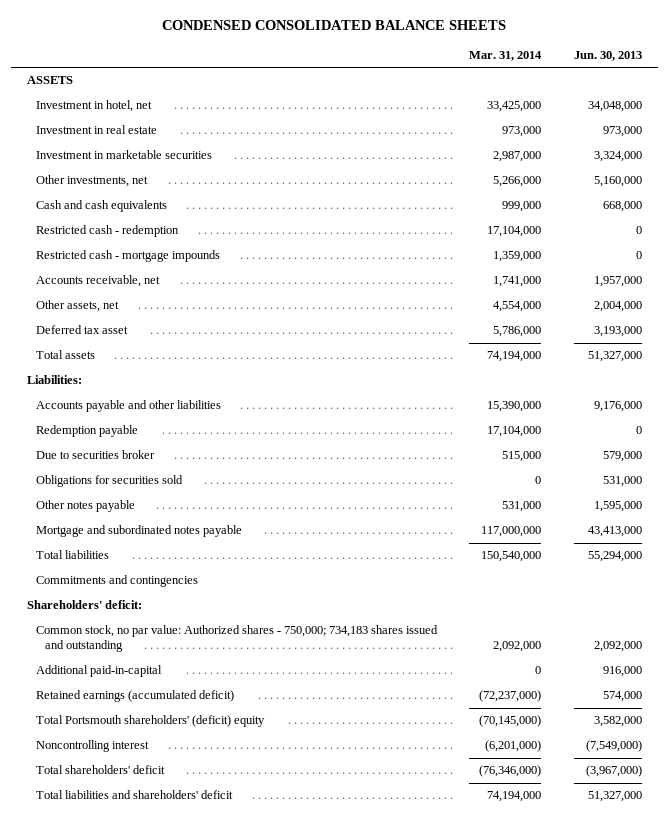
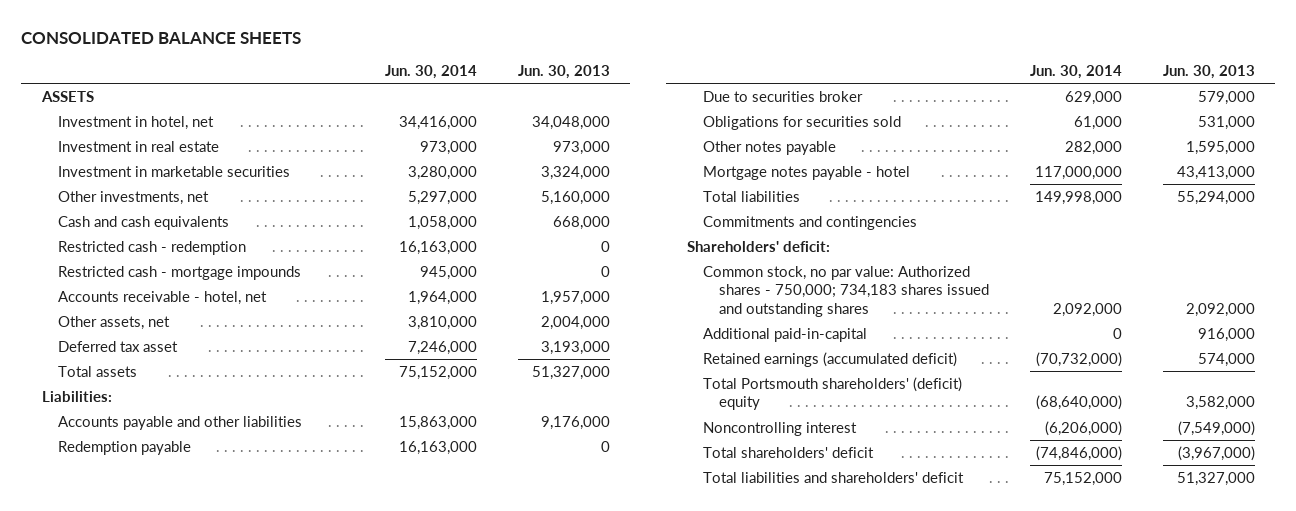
[162,20,507,31] CONDENSED CONSOLIDATED BALANCE SHEETS -> [21,31,302,44] CONSOLIDATED BALANCE SHEETS
[469,51,543,62] Mar. 31, 2014 -> none
none -> [384,64,477,79] Jun. 30, 2014
[36,275,161,288] Accounts receivable, net -> [57,290,267,305] Accounts receivable - hotel, net
[36,525,243,538] Mortgage and subordinated notes payable -> [702,165,910,180] Mortgage notes payable - hotel
[36,625,439,653] Common stock, no par value: Authorized shares - 750,000; 734,183 shares issued and outstanding -> [702,265,989,318] Common stock, no par value: Authorized shares - 750,000; 734,183 shares issued and outstanding shares

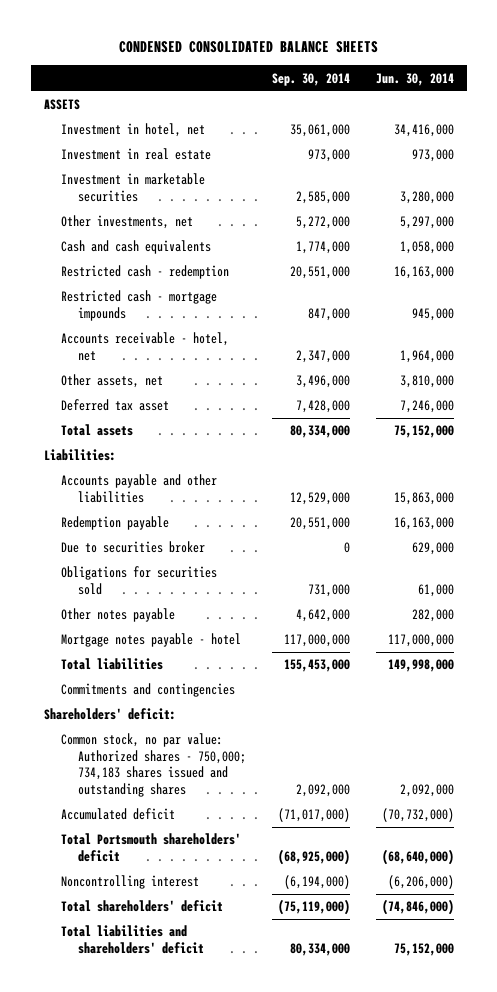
[21,31,302,44] CONSOLIDATED BALANCE SHEETS -> [118,40,378,53] CONDENSED CONSOLIDATED BALANCE SHEETS
[517,64,610,79] Jun. 30, 2013 -> none
none -> [271,72,350,86] Sep. 30, 2014
[702,327,867,342] Additional paid-in-capital -> none
[702,351,957,367] Retained earnings (accumulated deficit) -> [60,808,175,821] Accumulated deficit
[702,376,962,411] Total Portsmouth shareholders' (deficit) equity -> [60,833,241,862] Total Portsmouth shareholders' deficit

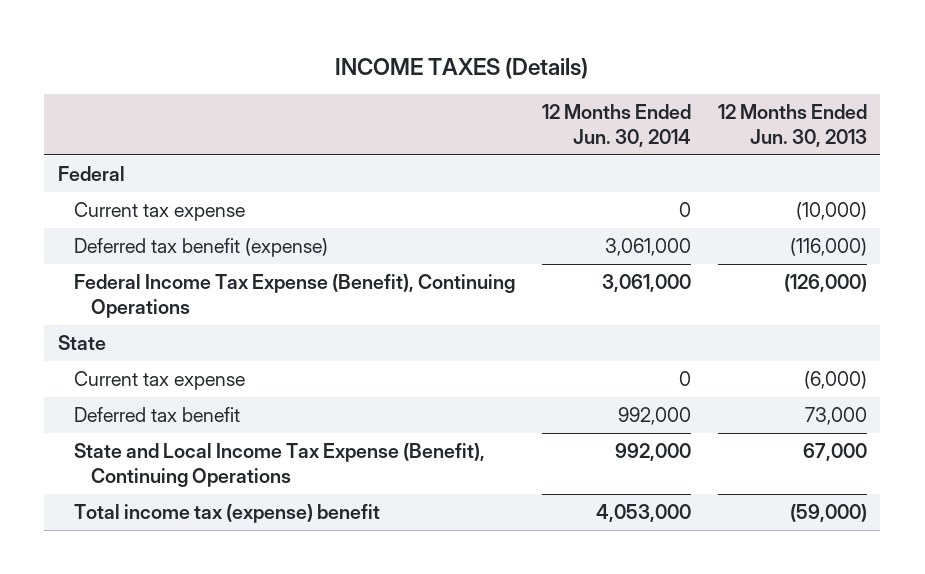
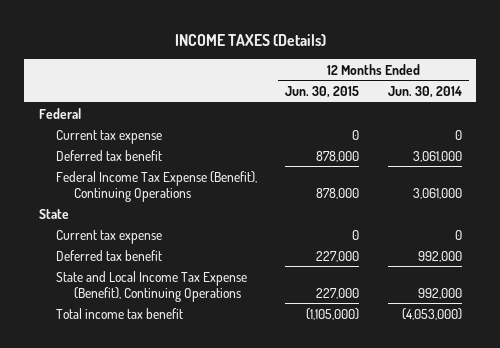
[718,104,868,148] 12 Months Ended Jun. 30, 2013 -> none
none -> [285,86,360,99] Jun. 30, 2015
[74,238,329,258] Deferred tax benefit (expense) -> [56,149,163,161] Deferred tax benefit
[74,504,381,524] Total income tax (expense) benefit -> [56,307,184,319] Total income tax benefit
[596,504,692,523] 4,053,000 -> [401,307,462,320] (4,053,000)

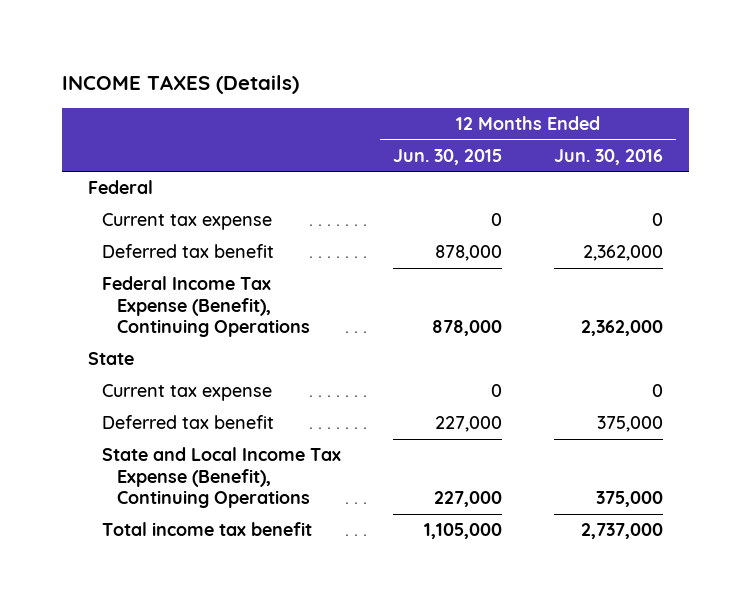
[387,86,462,99] Jun. 30, 2014 -> none
none -> [554,148,664,165] Jun. 30, 2016
[306,307,360,320] (1,105,000) -> [424,523,503,540] 1,105,000

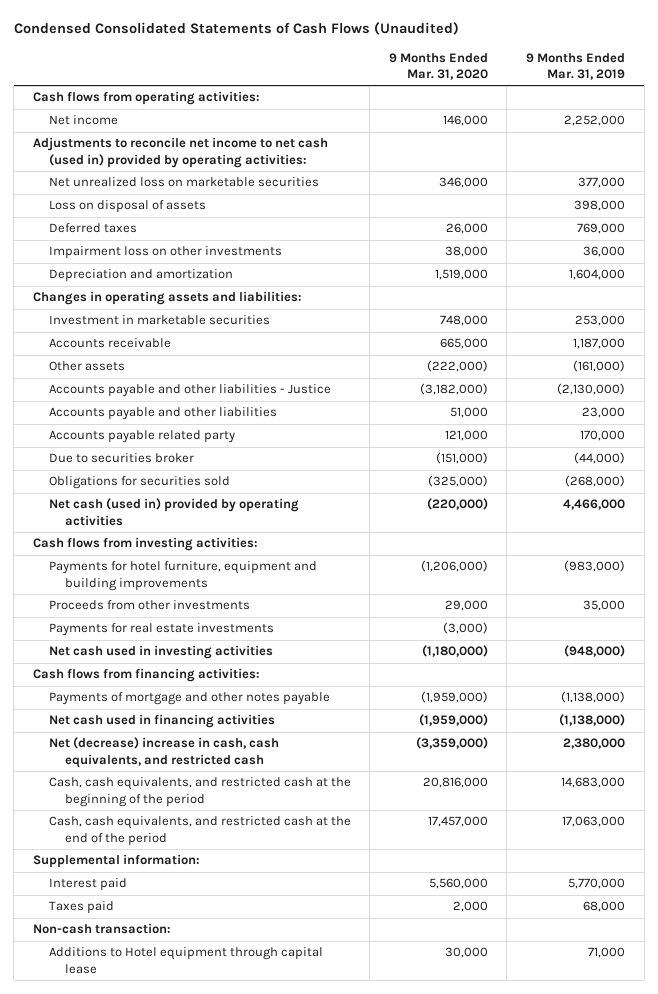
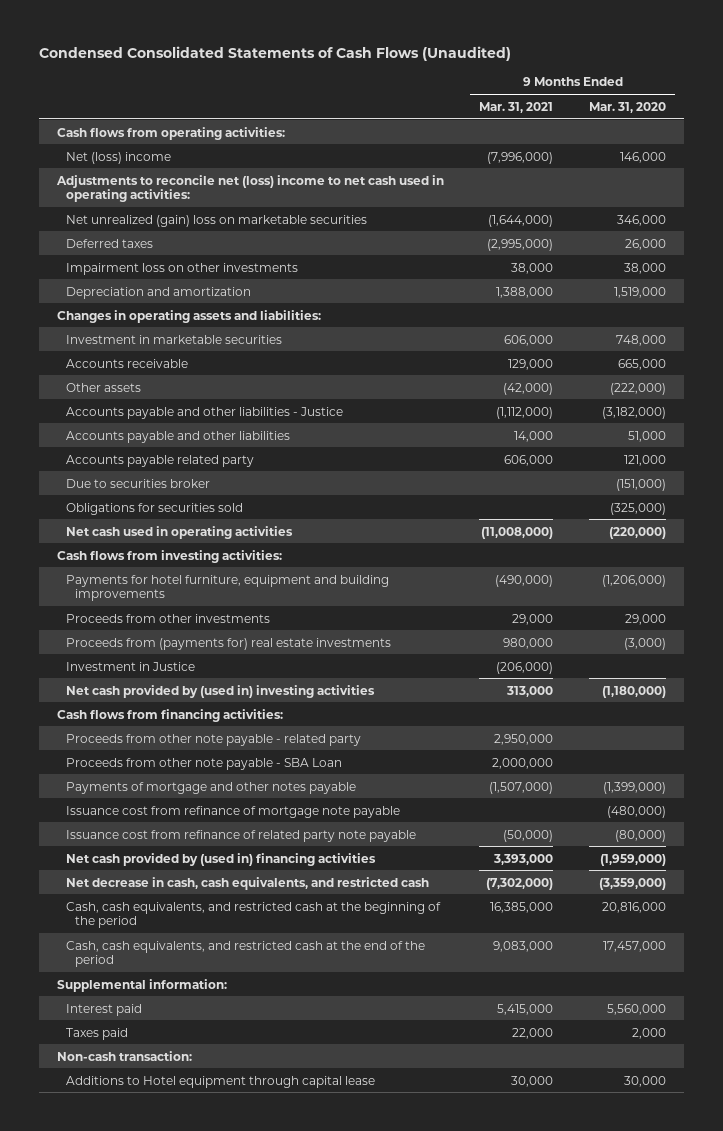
[525,52,625,81] 9 Months Ended Mar. 31, 2019 -> none
none -> [479,101,554,113] Mar. 31, 2021
[48,200,206,214] Loss on disposal of assets -> none
[48,115,118,126] Net income -> [65,151,171,164] Net (loss) income
[32,137,328,168] Adjustments to reconcile net income to net cash (used in) provided by operating activities: -> [55,174,444,203] Adjustments to reconcile net (loss) income to net cash used in operating activities:
[48,177,319,188] Net unrealized loss on marketable securities -> [65,214,367,227] Net unrealized (gain) loss on marketable securities
[48,498,299,526] Net cash (used in) provided by operating activities -> [65,525,293,539] Net cash used in operating activities
[48,623,274,637] Payments for real estate investments -> [65,637,391,650] Proceeds from (payments for) real estate investments
none -> [65,661,195,671] Investment in Justice
[48,645,273,660] Net cash used in investing activities -> [65,684,375,698] Net cash provided by (used in) investing activities
none -> [65,733,361,746] Proceeds from other note payable - related party
none -> [65,757,342,770] Proceeds from other note payable - SBA Loan
[420,691,488,704] (1,959,000) -> [603,781,667,794] (1,399,000)
none -> [65,805,400,818] Issuance cost from refinance of mortgage note payable
none -> [65,829,416,842] Issuance cost from refinance of related party note payable
[48,714,275,729] Net cash used in financing activities -> [65,852,376,866] Net cash provided by (used in) financing activities
[48,737,279,768] Net (decrease) increase in cash, cash equivalents, and restricted cash -> [65,876,429,890] Net decrease in cash, cash equivalents, and restricted cash

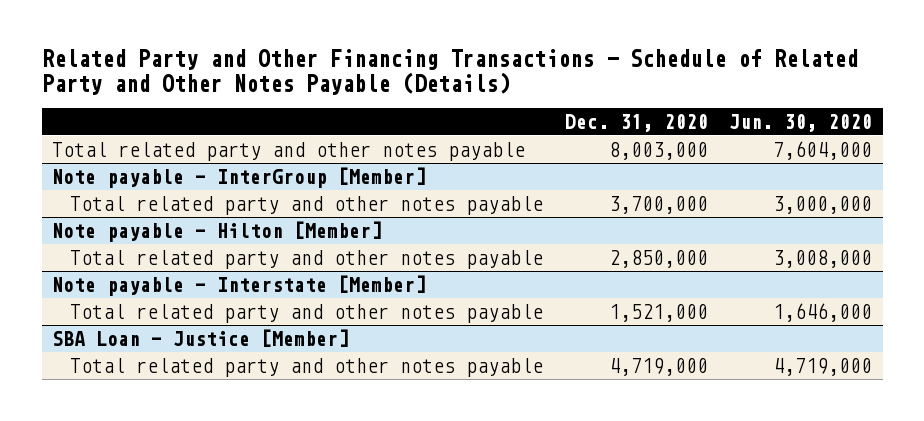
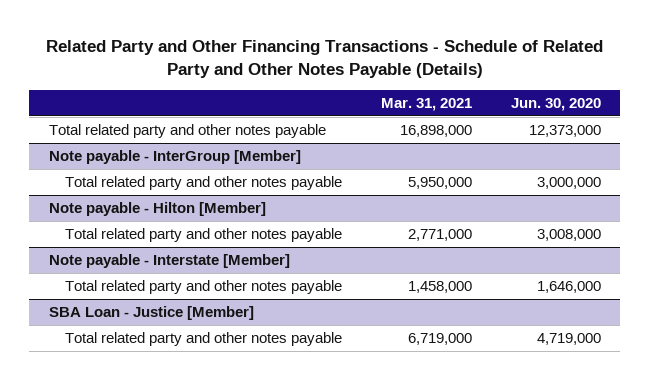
[564,113,708,132] Dec. 31, 2020 -> none
none -> [380,98,472,112] Mar. 31, 2021
[773,140,873,160] 7,604,000 -> [528,124,601,137] 12,373,000

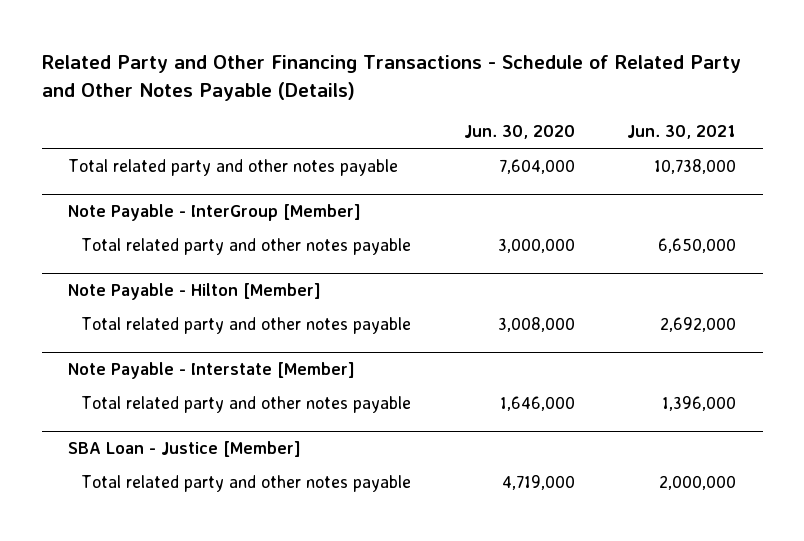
[380,98,472,112] Mar. 31, 2021 -> none
none -> [627,125,737,140] Jun. 30, 2021
[528,124,601,137] 12,373,000 -> [498,159,575,175] 7,604,000
[48,149,301,164] Note payable - InterGroup [Member] -> [68,204,362,222] Note Payable - InterGroup [Member]
[48,201,266,216] Note payable - Hilton [Member] -> [68,283,322,301] Note Payable - Hilton [Member]
[48,253,290,268] Note payable - Interstate [Member] -> [68,362,356,380] Note Payable - Interstate [Member]

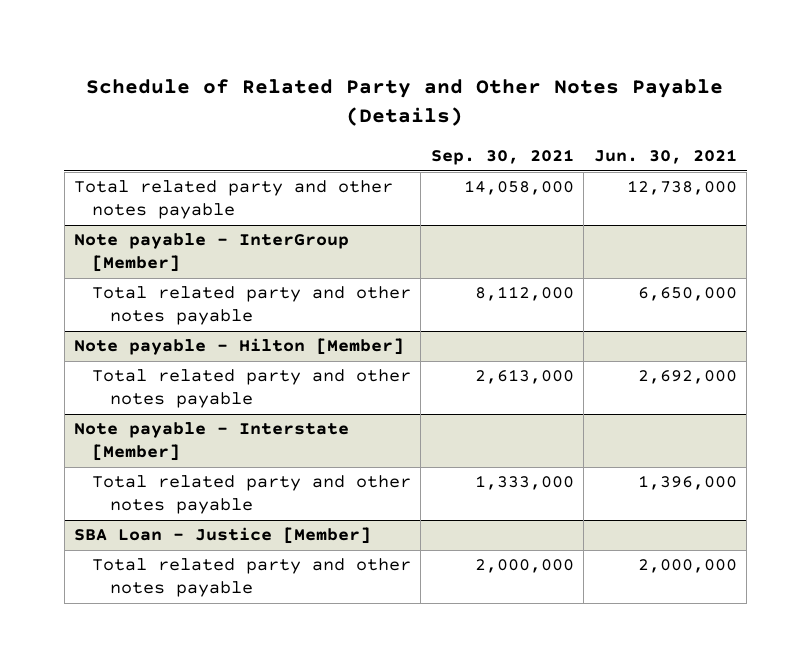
[41,55,741,101] Related Party and Other Financing Transactions - Schedule of Related Party and Other Notes Payable (Details) -> [86,79,724,127] Schedule of Related Party and Other Notes Payable (Details)
[463,125,575,140] Jun. 30, 2020 -> none
none -> [430,149,574,166] Sep. 30, 2021
[654,159,737,175] 10,738,000 -> [626,180,737,196] 12,738,000
[68,204,362,222] Note Payable - InterGroup [Member] -> [74,233,350,273] Note payable - InterGroup [Member]
[68,283,322,301] Note Payable - Hilton [Member] -> [74,338,405,356] Note payable - Hilton [Member]
[68,362,356,380] Note Payable - Interstate [Member] -> [74,422,350,462] Note payable - Interstate [Member]

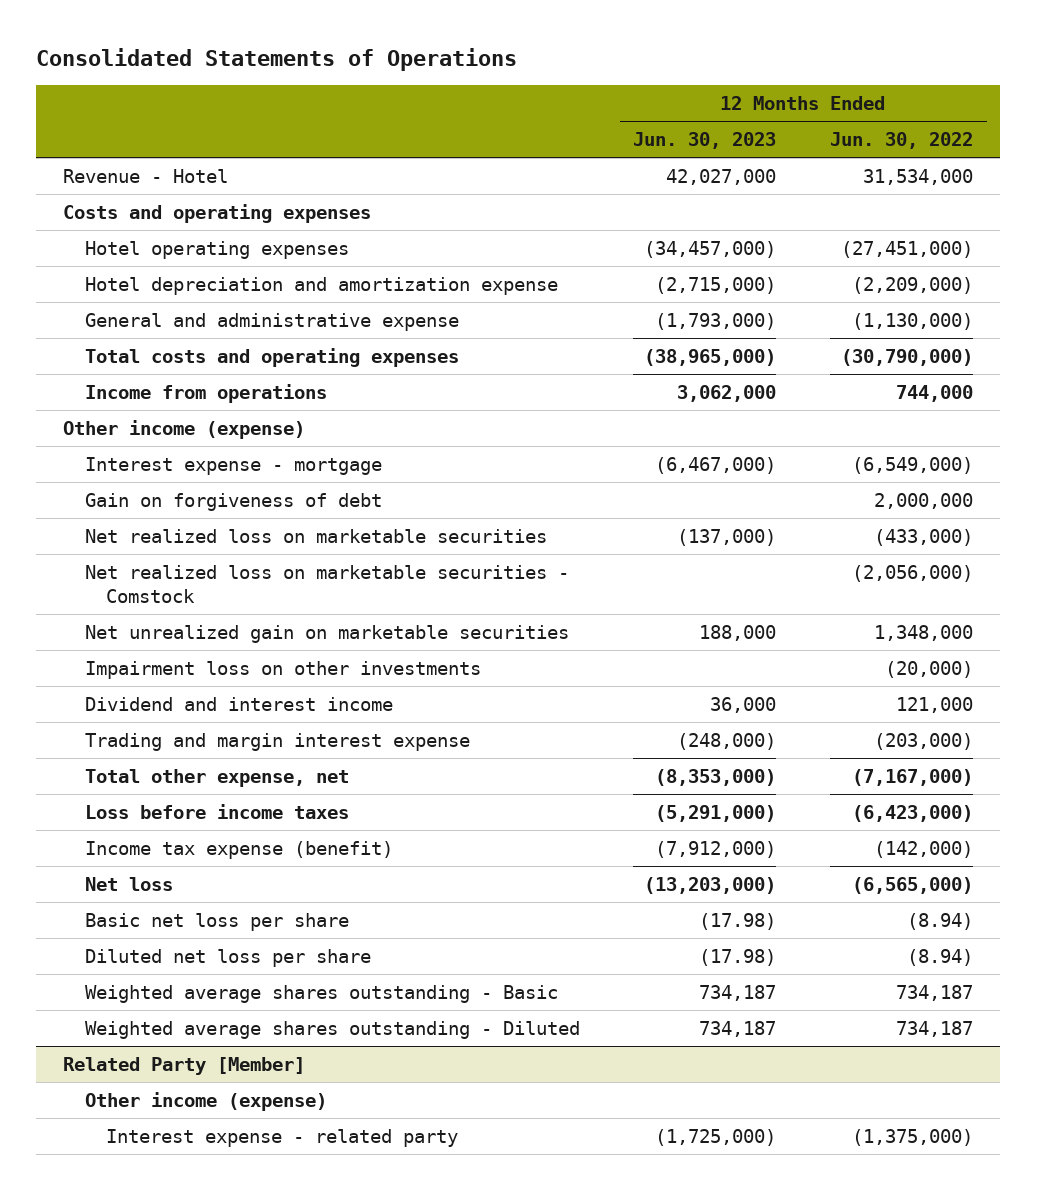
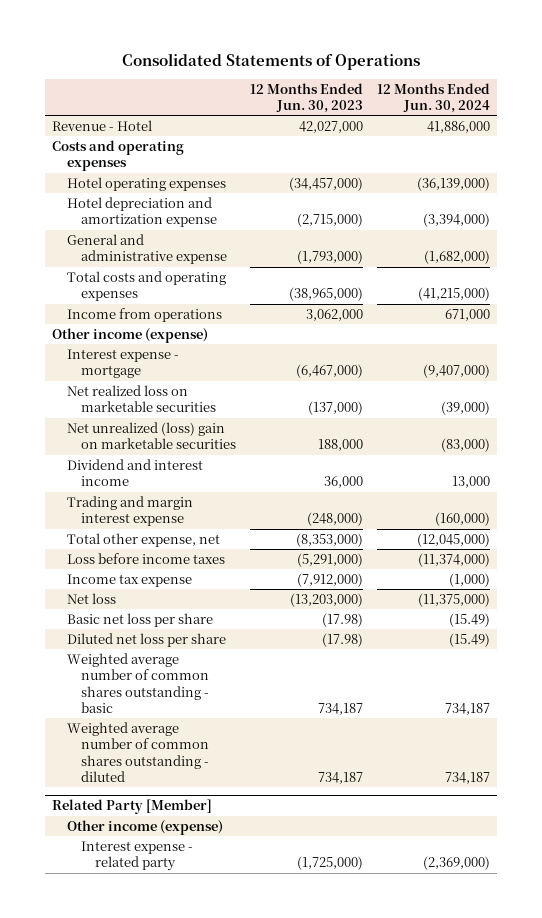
[830,132,974,150] Jun. 30, 2022 -> none
none -> [376,82,490,113] 12 Months Ended Jun. 30, 2024
[84,493,382,512] Gain on forgiveness of debt -> none
[84,565,569,604] Net realized loss on marketable securities - Comstock -> none
[84,661,481,680] Impairment loss on other investments -> none
[84,625,569,644] Net unrealized gain on marketable securities -> [66,421,236,450] Net unrealized (loss) gain on marketable securities
[84,841,393,860] Income tax expense (benefit) -> [66,573,192,587] Income tax expense
[84,985,558,1004] Weighted average shares outstanding - Basic -> [66,652,209,713] Weighted average number of common shares outstanding - basic
[84,1021,580,1040] Weighted average shares outstanding - Diluted -> [66,721,209,782] Weighted average number of common shares outstanding - diluted

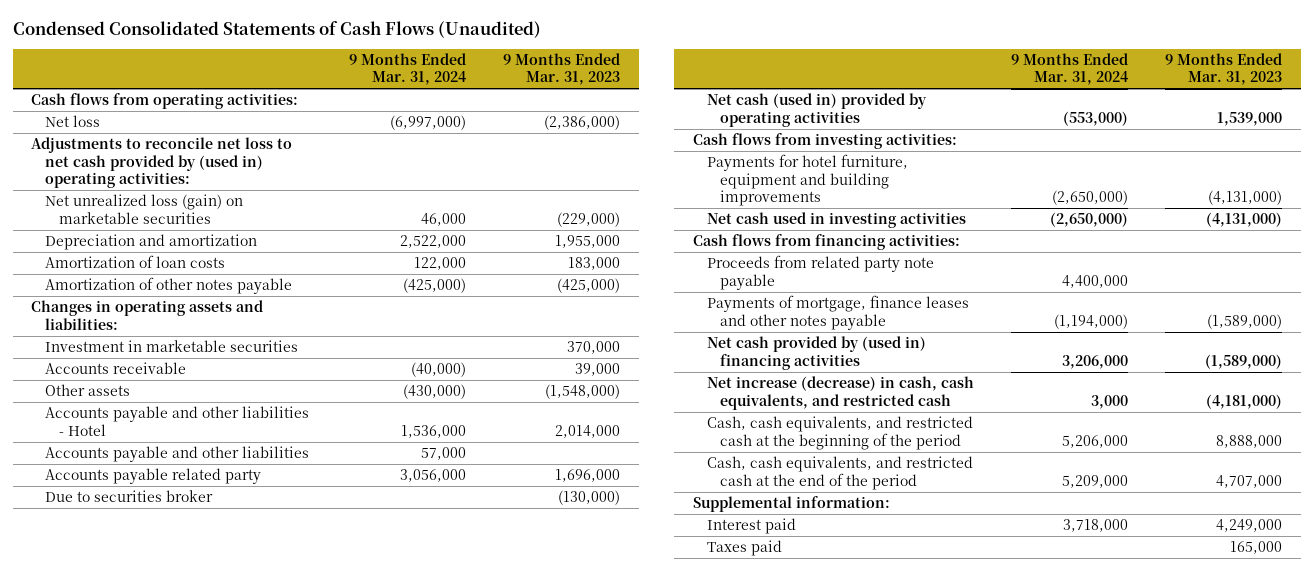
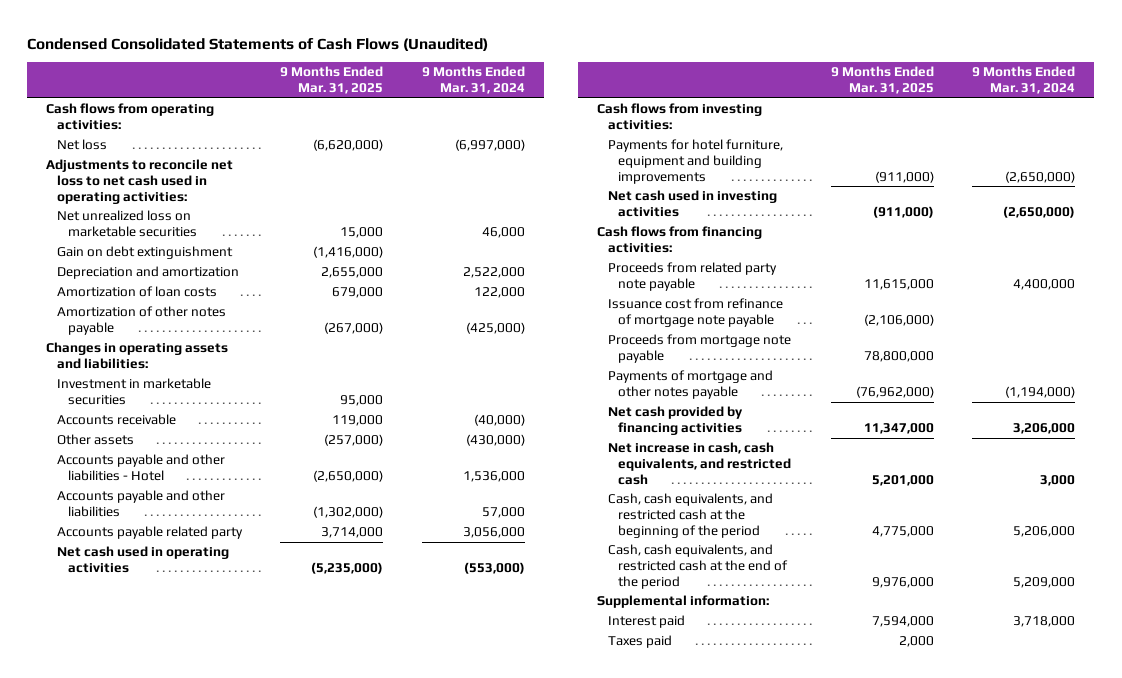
[503,53,621,86] 9 Months Ended Mar. 31, 2023 -> none
none -> [280,66,384,95] 9 Months Ended Mar. 31, 2025
[31,137,293,188] Adjustments to reconcile net loss to net cash provided by (used in) operating activities: -> [46,159,234,204] Adjustments to reconcile net loss to net cash used in operating activities:
[44,194,243,224] Net unrealized loss (gain) on marketable securities -> [57,210,198,238] Net unrealized loss on marketable securities
none -> [57,246,234,260] Gain on debt extinguishment
[44,490,213,503] Due to securities broker -> none
[706,93,927,127] Net cash (used in) provided by operating activities -> [57,546,230,574] Net cash used in operating activities
none -> [607,298,783,328] Issuance cost from refinance of mortgage note payable
none -> [607,334,791,364] Proceeds from mortgage note payable
[706,295,969,330] Payments of mortgage, finance leases and other notes payable -> [607,370,773,400] Payments of mortgage and other notes payable
[706,336,926,370] Net cash provided by (used in) financing activities -> [607,406,743,436] Net cash provided by financing activities
[706,376,974,410] Net increase (decrease) in cash, cash equivalents, and restricted cash -> [607,442,792,485] Net increase in cash, cash equivalents, and restricted cash

